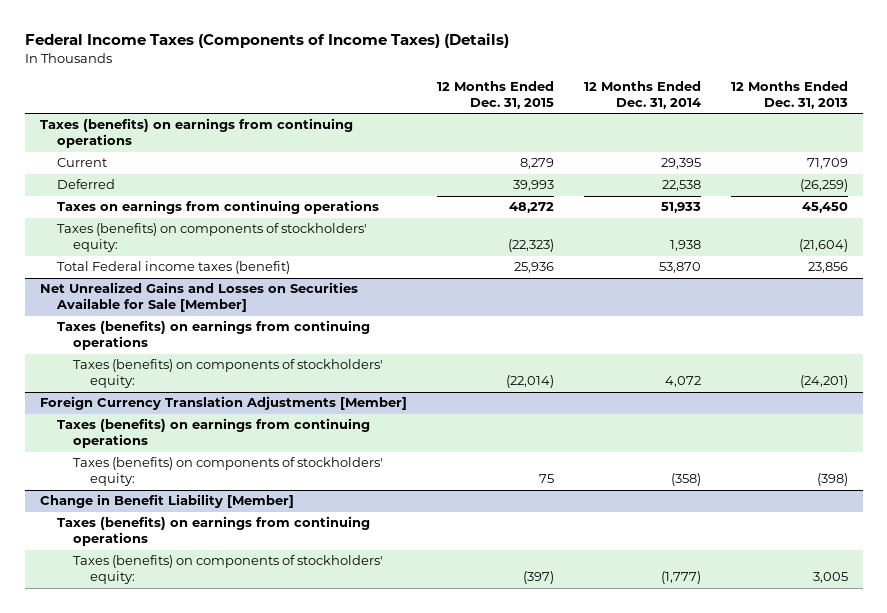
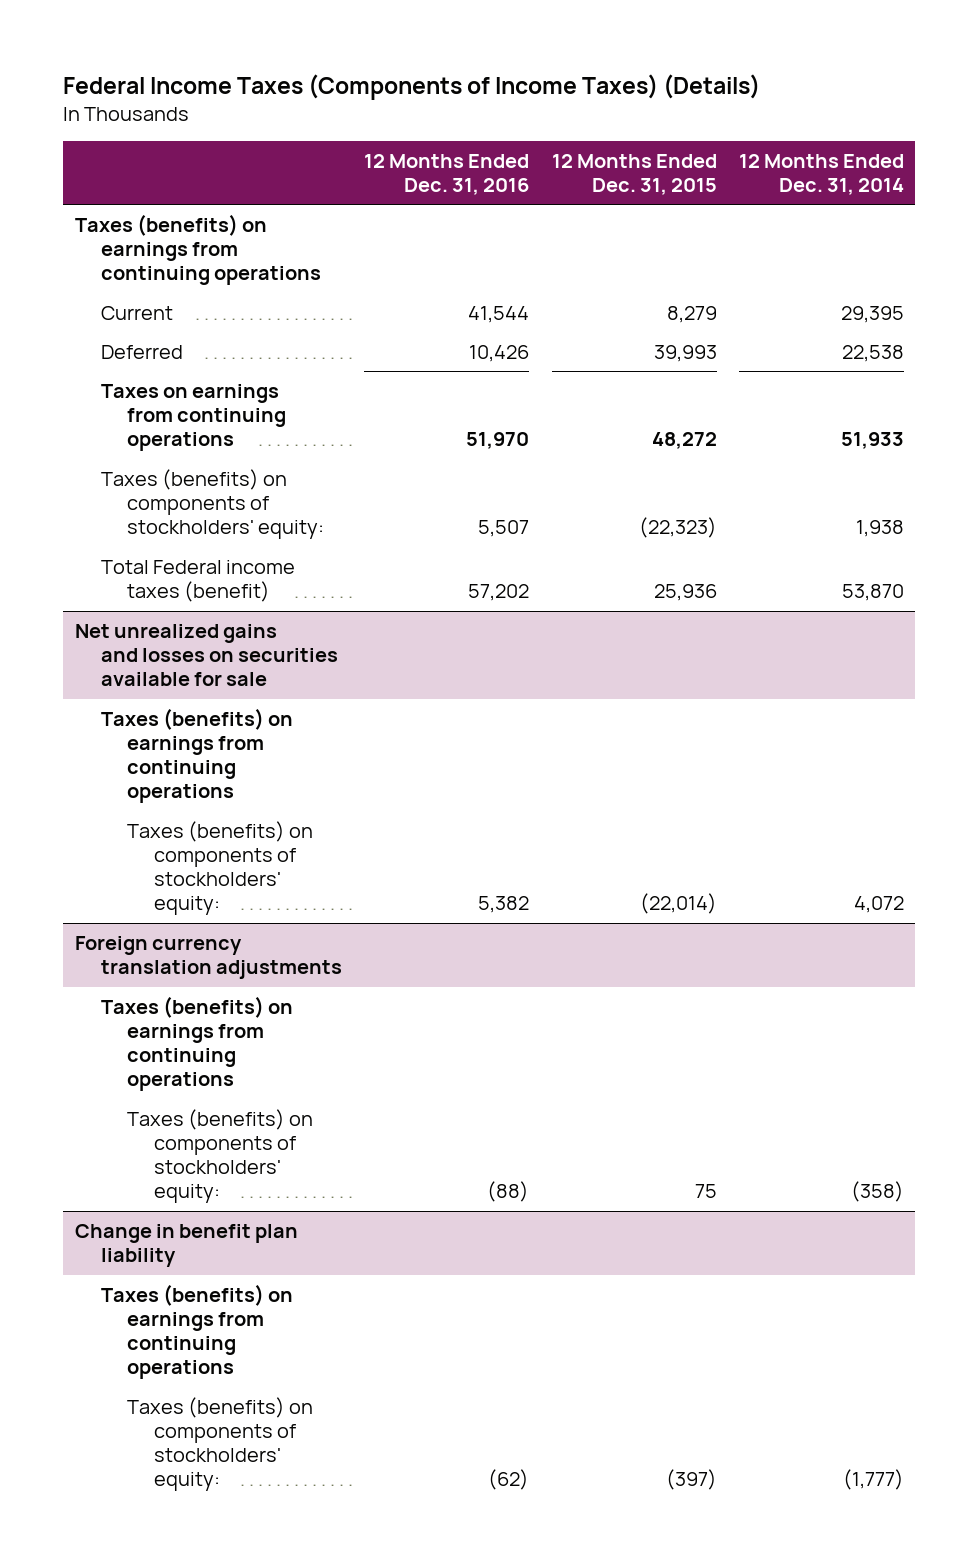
[730,81,848,110] 12 Months Ended Dec. 31, 2013 -> none
none -> [364,153,530,195] 12 Months Ended Dec. 31, 2016
[39,282,358,313] Net Unrealized Gains and Losses on Securities Available for Sale [Member] -> [74,623,338,687] Net unrealized gains and losses on securities available for sale
[39,396,407,411] Foreign Currency Translation Adjustments [Member] -> [74,935,342,980] Foreign currency translation adjustments
[39,494,294,509] Change in Benefit Liability [Member] -> [74,1223,298,1268] Change in benefit plan liability

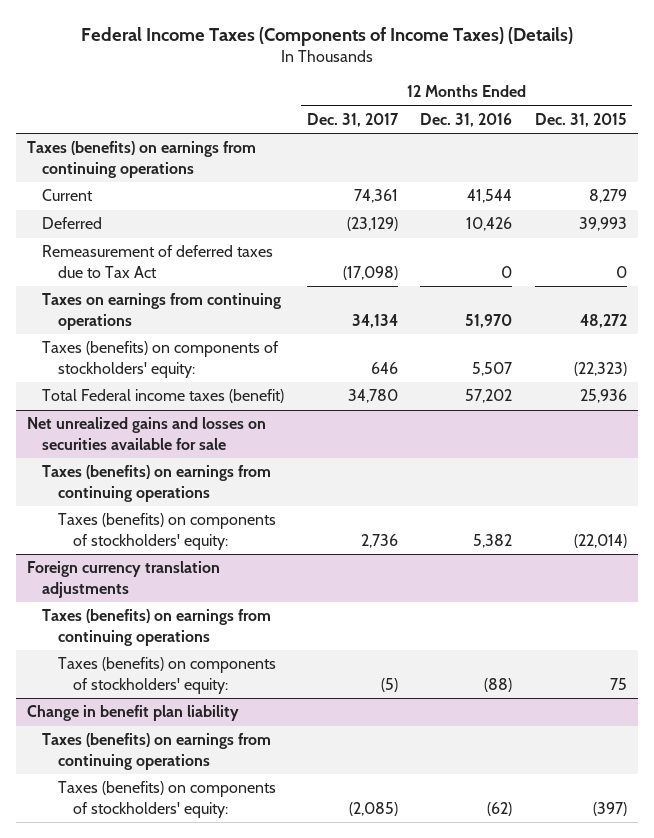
[739,153,905,195] 12 Months Ended Dec. 31, 2014 -> none
none -> [306,112,399,127] Dec. 31, 2017
none -> [42,245,274,279] Remeasurement of deferred taxes due to Tax Act

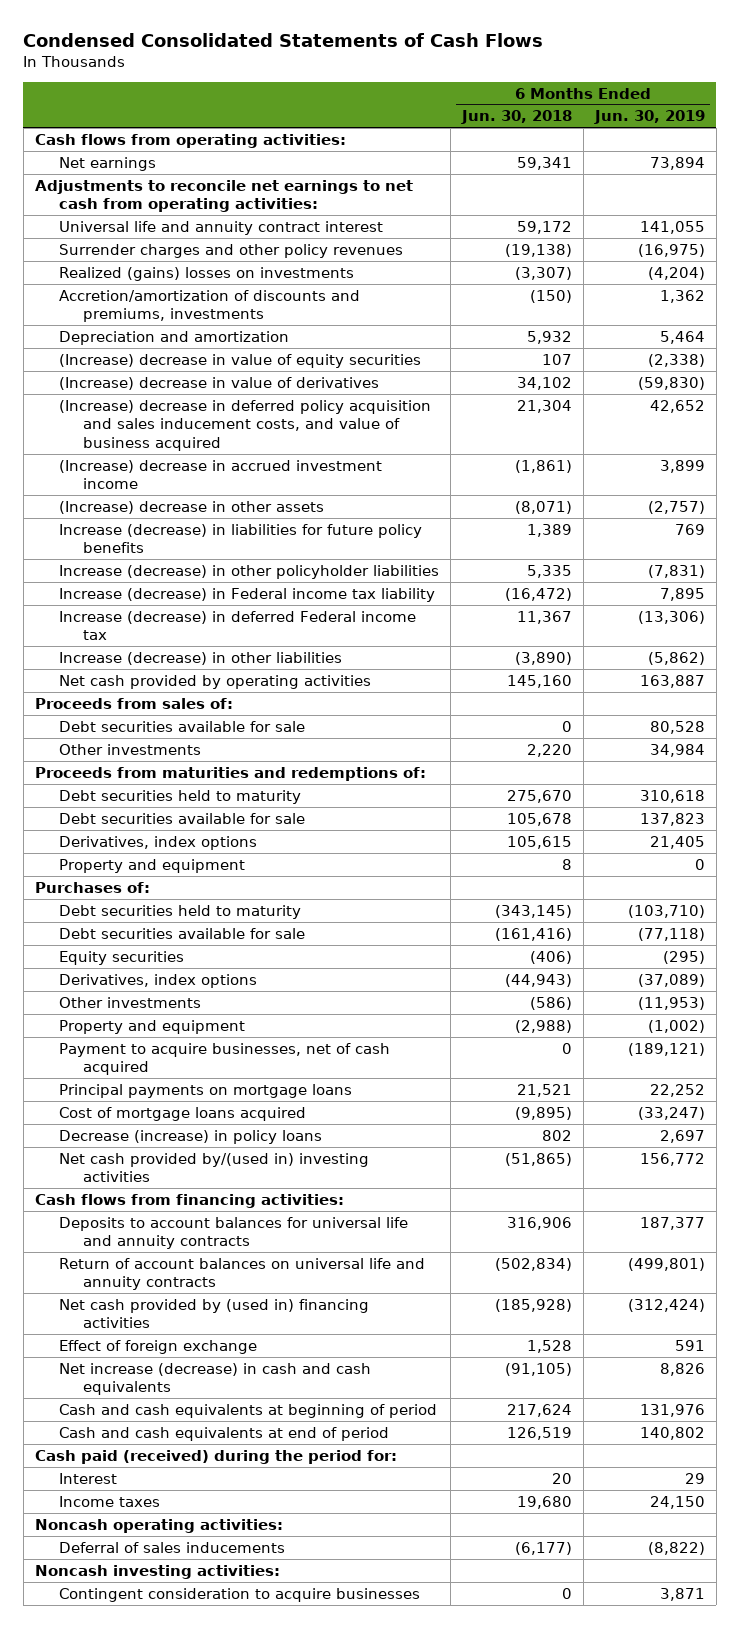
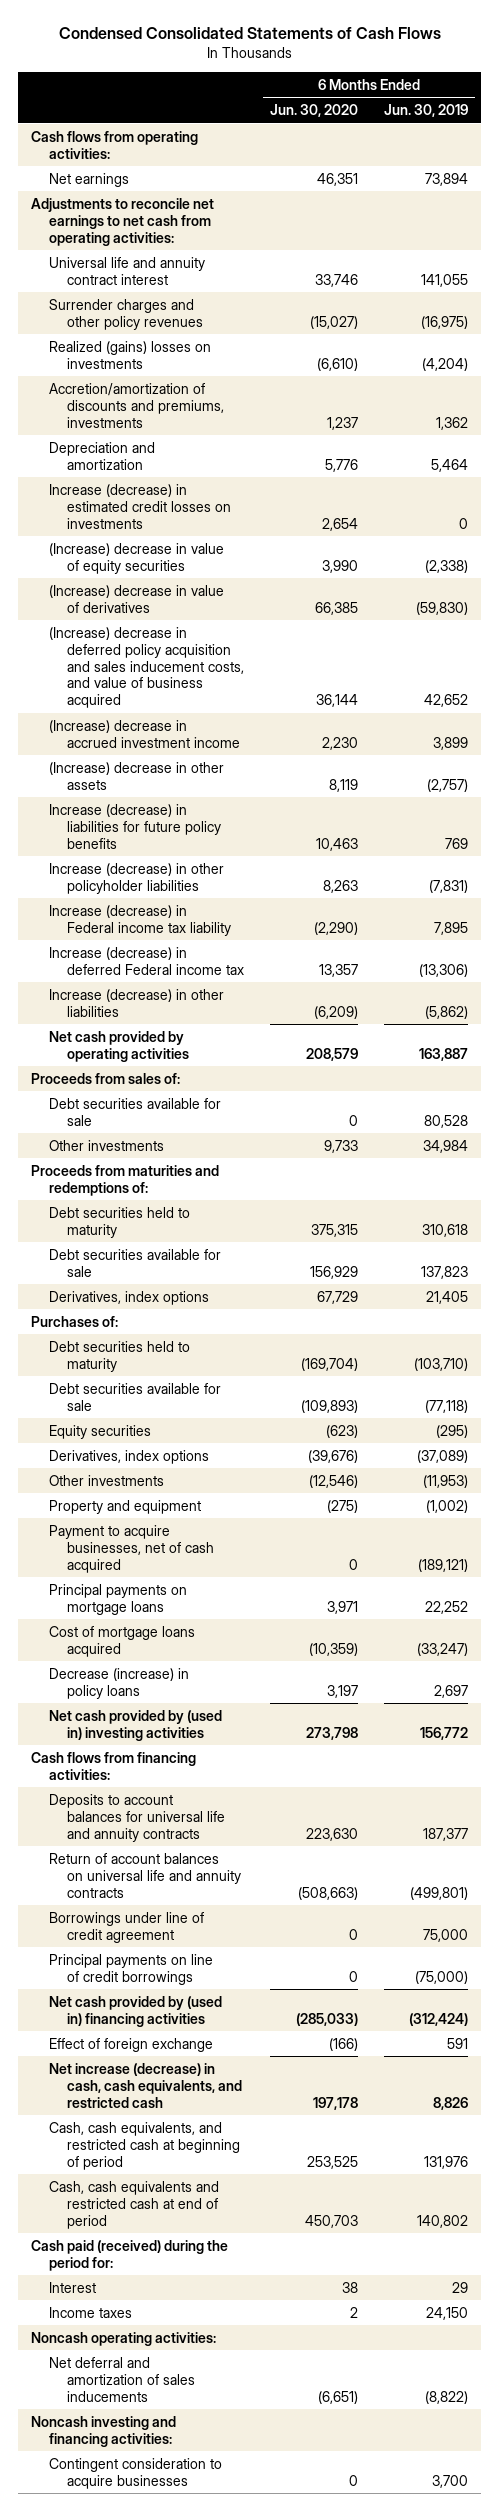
[460,110,572,125] Jun. 30, 2018 -> none
none -> [269,103,358,117] Jun. 30, 2020
none -> [48,483,231,529] Increase (decrease) in estimated credit losses on investments
[58,858,245,873] Property and equipment -> none
[58,1152,369,1183] Net cash provided by/(used in) investing activities -> [48,1709,222,1741] Net cash provided by (used in) investing activities
none -> [48,1911,204,1943] Borrowings under line of credit agreement
none -> [48,1953,213,1985] Principal payments on line of credit borrowings
[58,1362,371,1396] Net increase (decrease) in cash and cash equivalents -> [48,2062,242,2108] Net increase (decrease) in cash, cash equivalents, and restricted cash
[58,1403,437,1418] Cash and cash equivalents at beginning of period -> [48,2121,240,2170] Cash, cash equivalents, and restricted cash at beginning of period
[58,1426,389,1441] Cash and cash equivalents at end of period -> [48,2180,219,2229] Cash, cash equivalents and restricted cash at end of period
[58,1541,285,1553] Deferral of sales inducements -> [48,2356,195,2402] Net deferral and amortization of sales inducements
[34,1564,280,1579] Noncash investing activities: -> [30,2415,176,2447] Noncash investing and financing activities:
[659,1587,705,1601] 3,871 -> [432,2474,469,2488] 3,700

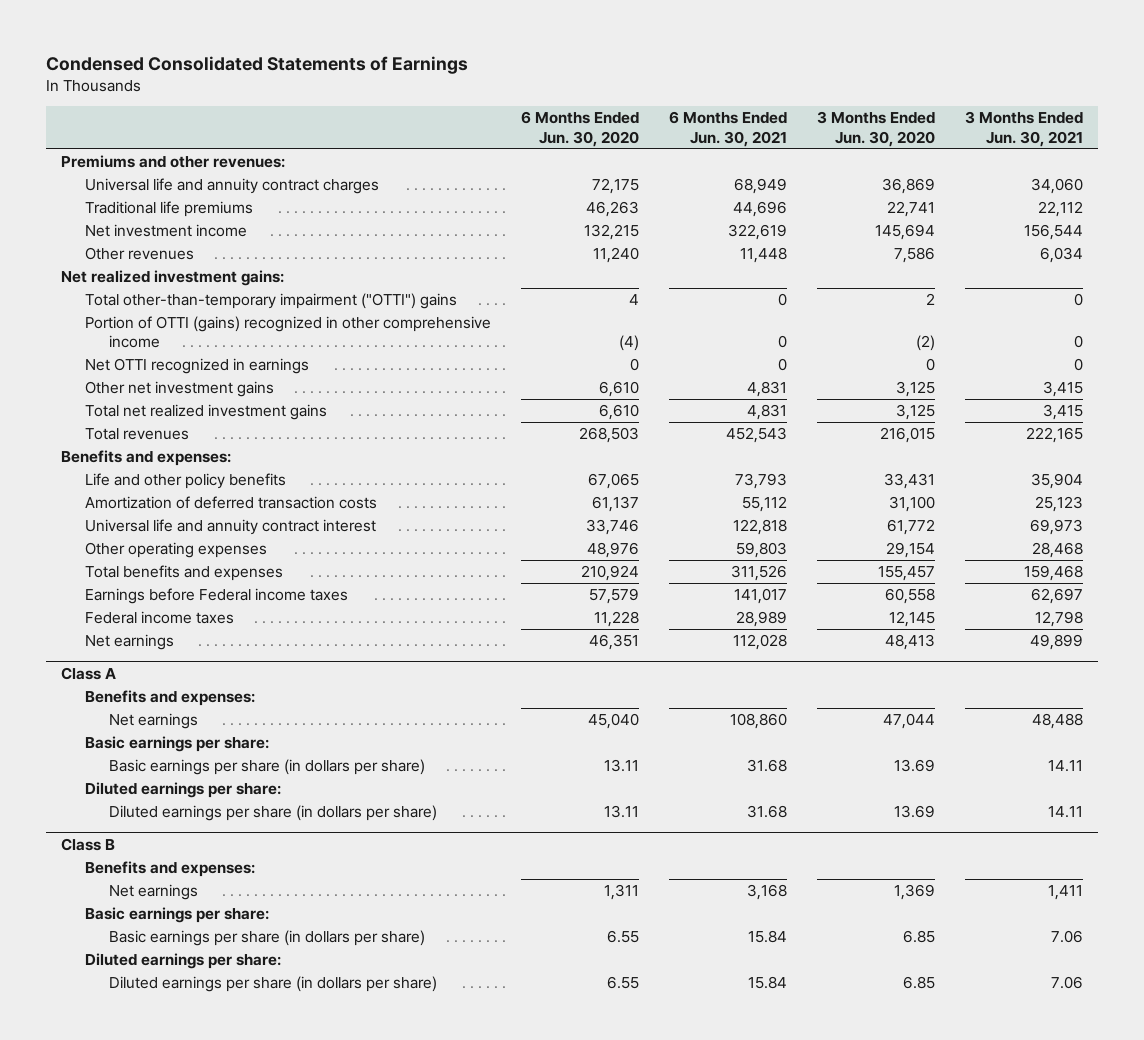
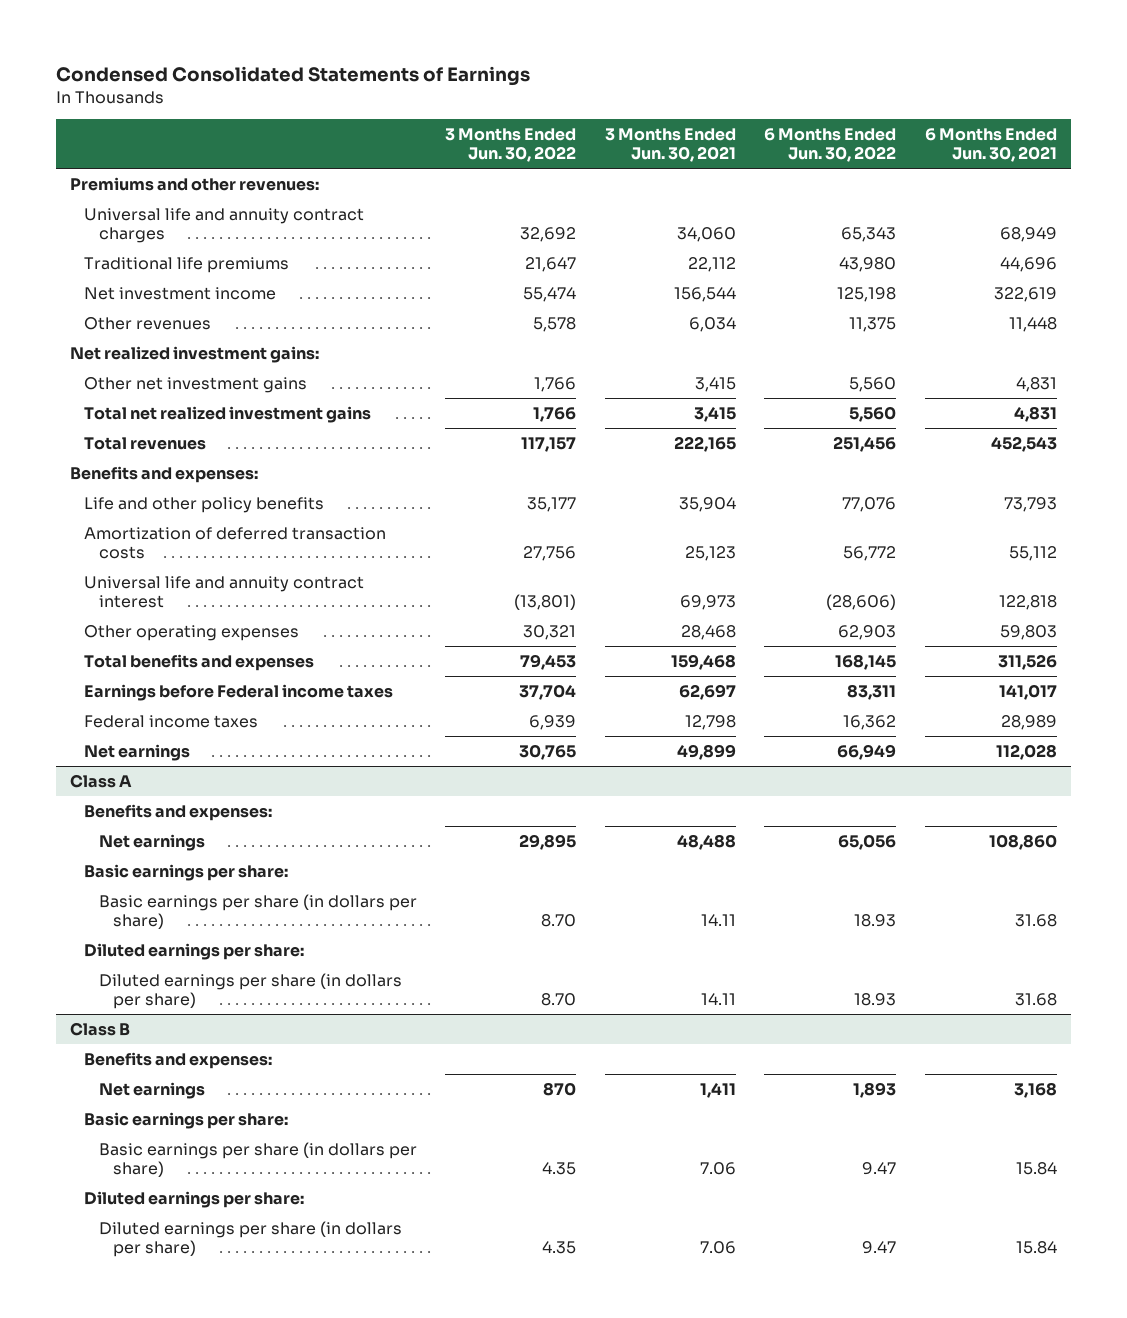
[521,111,640,147] 6 Months Ended Jun. 30, 2020 -> none
[817,111,936,147] 3 Months Ended Jun. 30, 2020 -> none
none -> [445,128,577,163] 3 Months Ended Jun. 30, 2022
none -> [764,128,897,163] 6 Months Ended Jun. 30, 2022
[85,293,458,310] Total other-than-temporary impairment ("OTTI") gains -> none
[85,316,492,349] Portion of OTTI (gains) recognized in other comprehensive income -> none
[85,358,310,375] Net OTTI recognized in earnings -> none

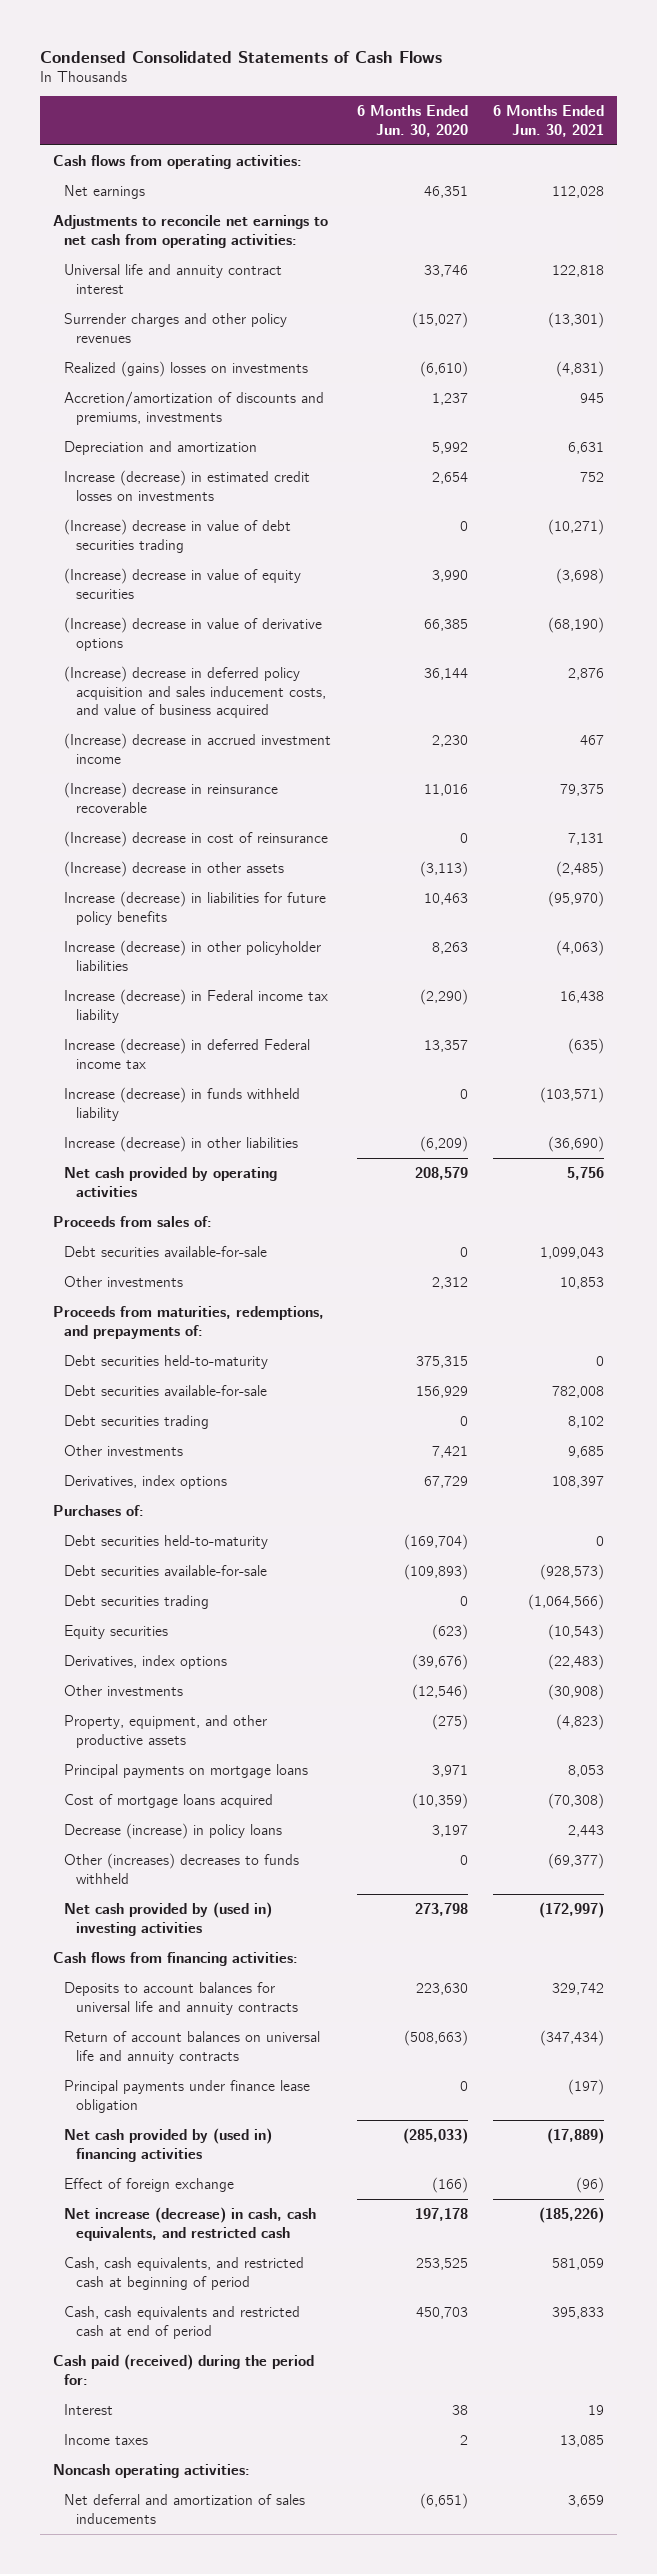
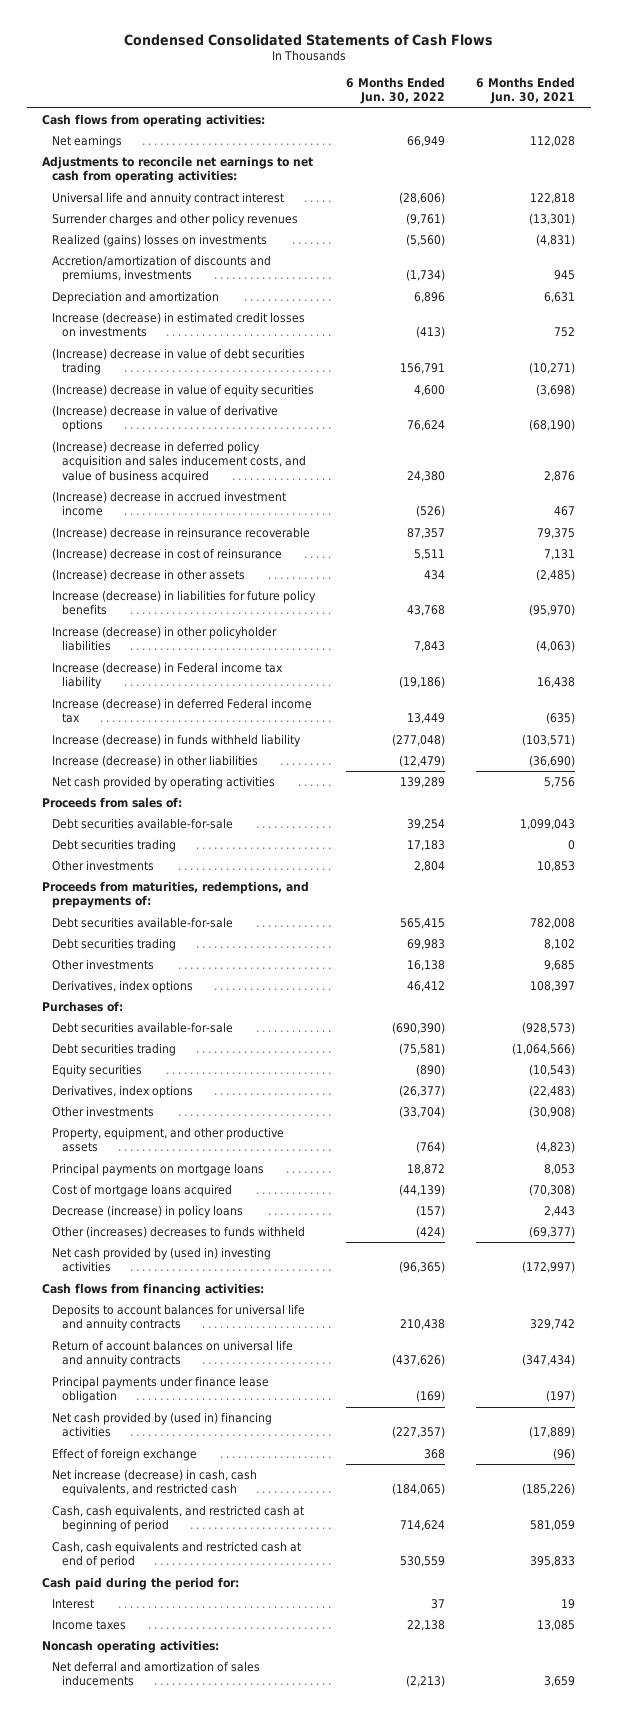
[356,105,468,137] 6 Months Ended Jun. 30, 2020 -> none
none -> [346,77,446,105] 6 Months Ended Jun. 30, 2022
none -> [52,838,177,852] Debt securities trading
[64,1354,269,1369] Debt securities held-to-maturity -> none
[64,1534,269,1549] Debt securities held-to-maturity -> none
[52,2353,314,2385] Cash paid (received) during the period for: -> [42,1576,240,1590] Cash paid during the period for:

